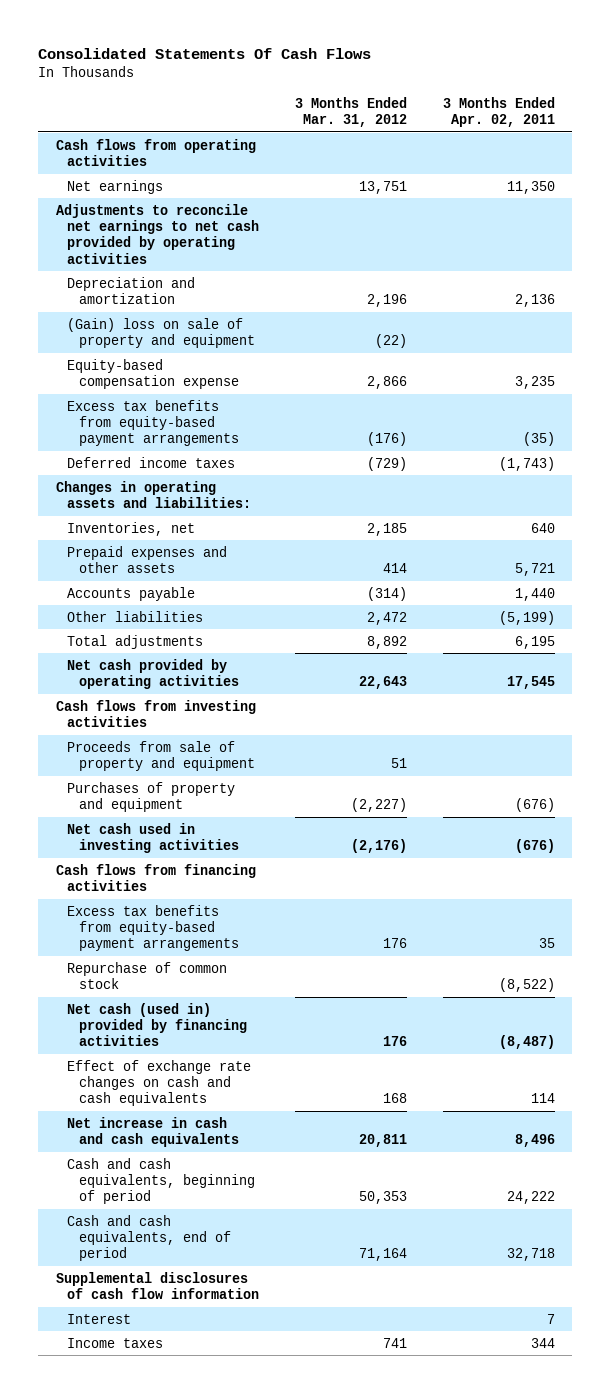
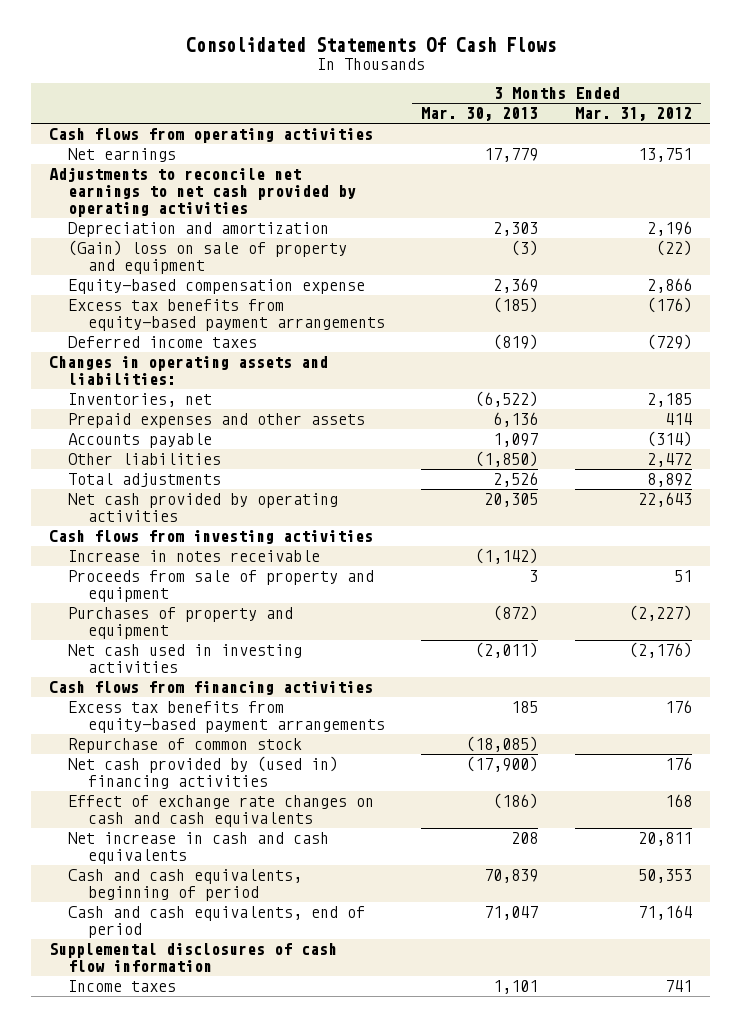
[442,96,555,127] 3 Months Ended Apr. 02, 2011 -> none
none -> [421,107,539,122] Mar. 30, 2013
none -> [68,550,321,563] Increase in notes receivable
[67,1002,247,1047] Net cash (used in) provided by financing activities -> [68,756,339,790] Net cash provided by (used in) financing activities
[67,1313,132,1324] Interest -> none

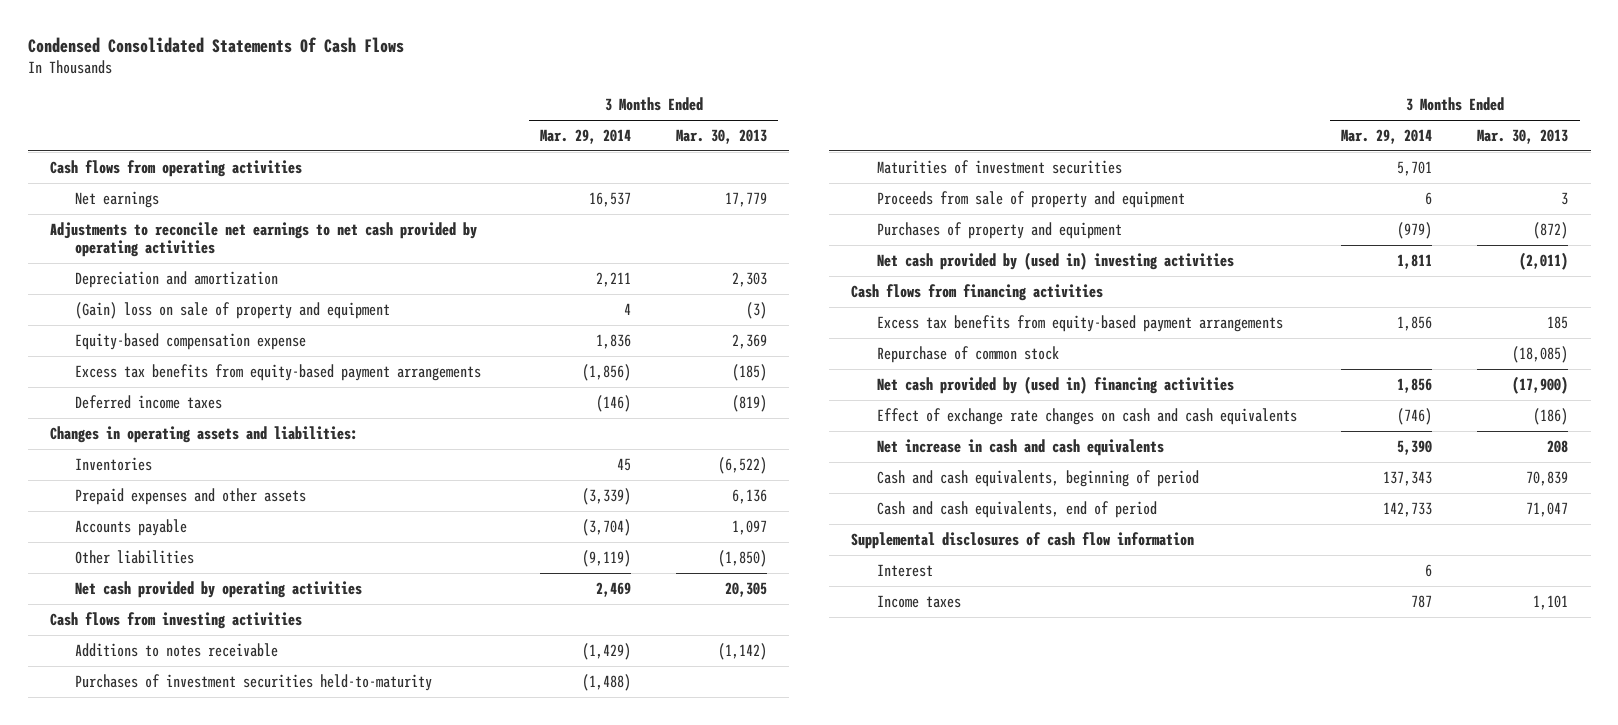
[185,36,556,52] Consolidated Statements Of Cash Flows -> [27,37,404,54] Condensed Consolidated Statements Of Cash Flows
[575,107,693,122] Mar. 31, 2012 -> none
none -> [540,128,632,144] Mar. 29, 2014
[68,393,213,408] Inventories, net -> [75,456,153,471] Inventories
[68,473,222,488] Total adjustments -> none
[68,550,321,563] Increase in notes receivable -> [75,642,279,657] Additions to notes receivable
none -> [75,673,433,691] Purchases of investment securities held-to-maturity
none -> [876,159,1122,174] Maturities of investment securities
[68,644,303,674] Net cash used in investing activities -> [876,251,1234,270] Net cash provided by (used in) investing activities
none -> [876,563,933,577] Interest

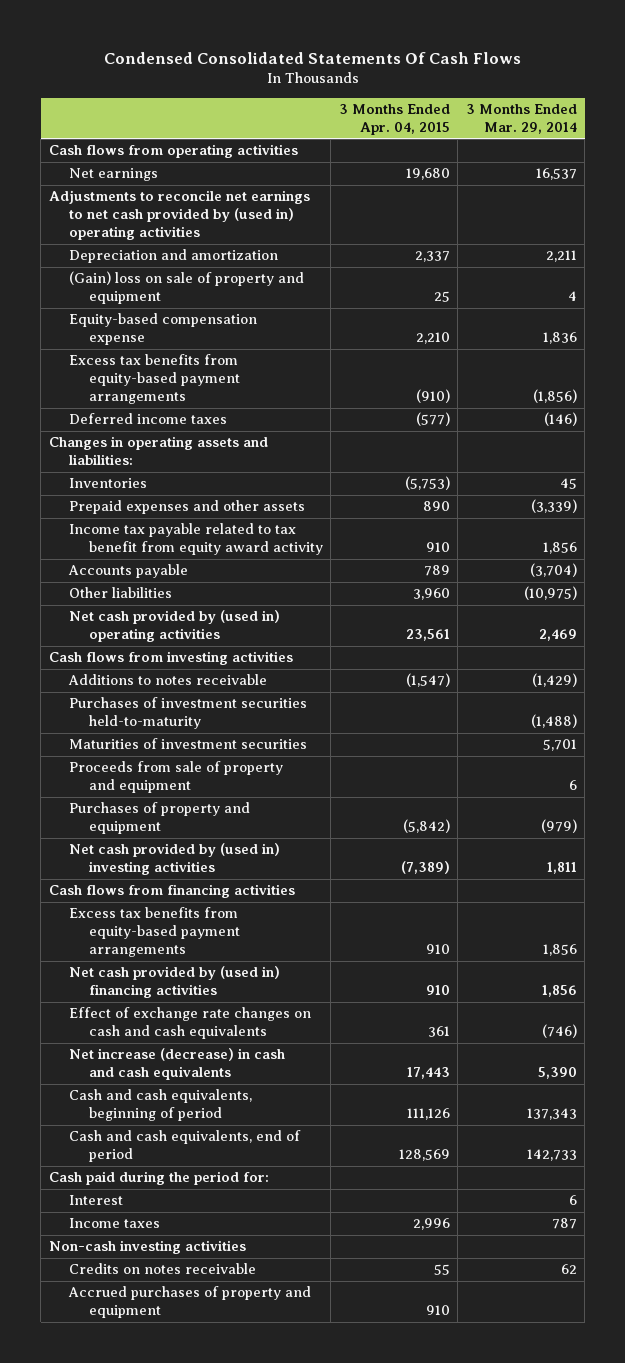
[675,128,767,144] Mar. 30, 2013 -> none
none -> [338,103,450,136] 3 Months Ended Apr. 04, 2015
[49,221,477,258] Adjustments to reconcile net earnings to net cash provided by operating activities -> [48,190,310,241] Adjustments to reconcile net earnings to net cash provided by (used in) operating activities
none -> [68,523,324,556] Income tax payable related to tax benefit from equity award activity
[582,549,632,567] (9,119) -> [523,586,577,601] (10,975)
[75,580,363,598] Net cash provided by operating activities -> [68,610,280,643] Net cash provided by (used in) operating activities
[876,345,1059,363] Repurchase of common stock -> none
[876,438,1164,456] Net increase in cash and cash equivalents -> [68,1048,285,1081] Net increase (decrease) in cash and cash equivalents
[851,531,1195,549] Supplemental disclosures of cash flow information -> [48,1171,269,1186] Cash paid during the period for:
none -> [48,1240,246,1255] Non-cash investing activities
none -> [68,1263,256,1275] Credits on notes receivable
none -> [67,1286,311,1319] Accrued purchases of property and equipment

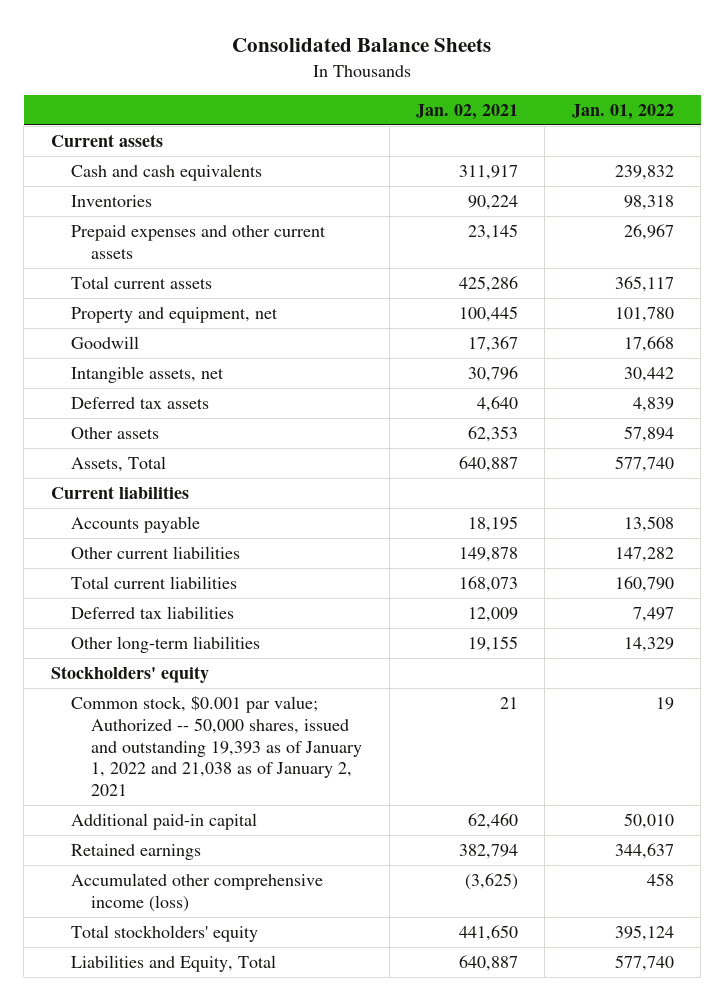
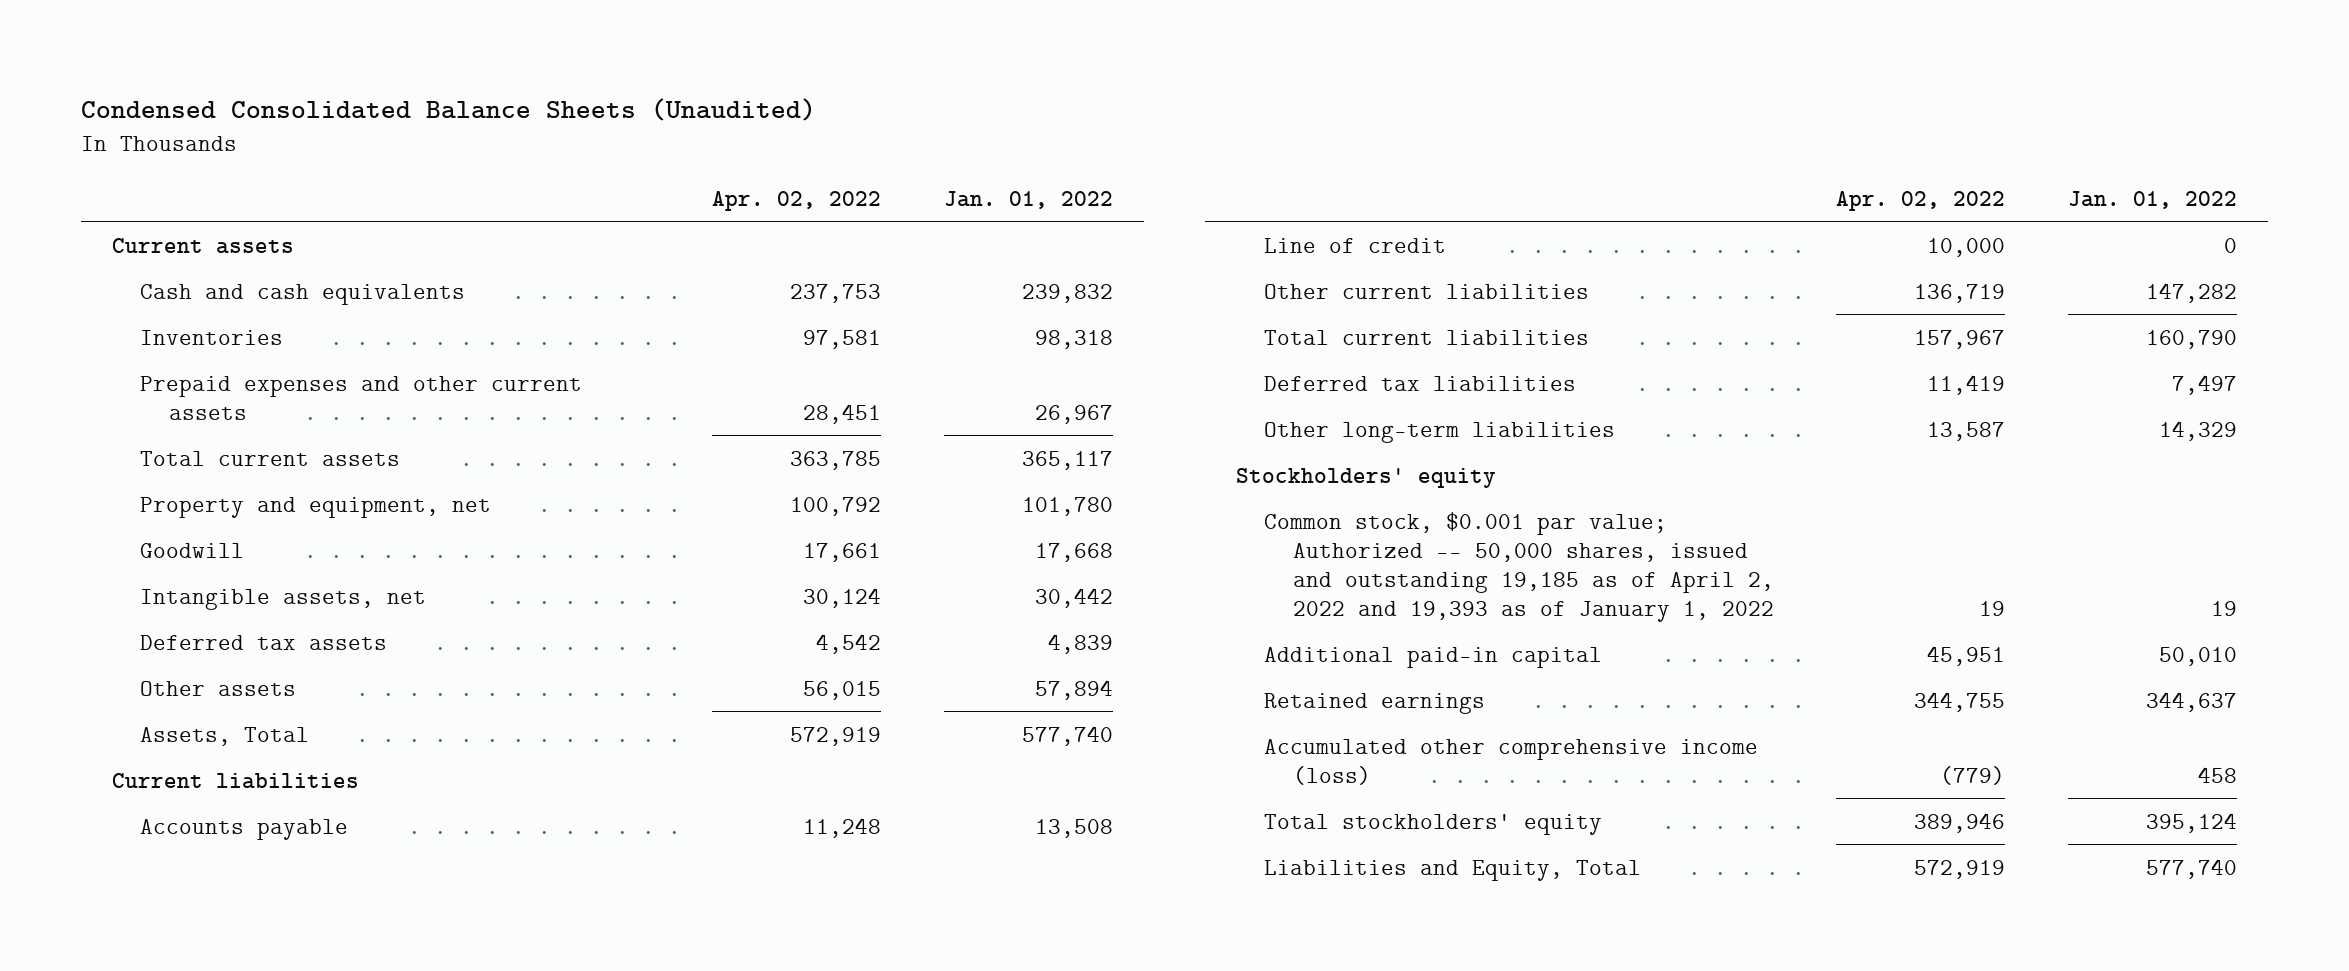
[232,37,492,52] Consolidated Balance Sheets -> [80,98,816,122] Condensed Consolidated Balance Sheets (Unaudited)
[416,103,519,120] Jan. 02, 2021 -> none
none -> [712,190,882,211] Apr. 02, 2022
none -> [1264,237,1447,253] Line of credit
[70,695,363,796] Common stock, $0.001 par value; Authorized -- 50,000 shares, issued and outstanding 19,393 as of January 1, 2022 and 21,038 as of January 2, 2021 -> [1264,511,1774,622] Common stock, $0.001 par value; Authorized -- 50,000 shares, issued and outstanding 19,185 as of April 2, 2022 and 19,393 as of January 1, 2022

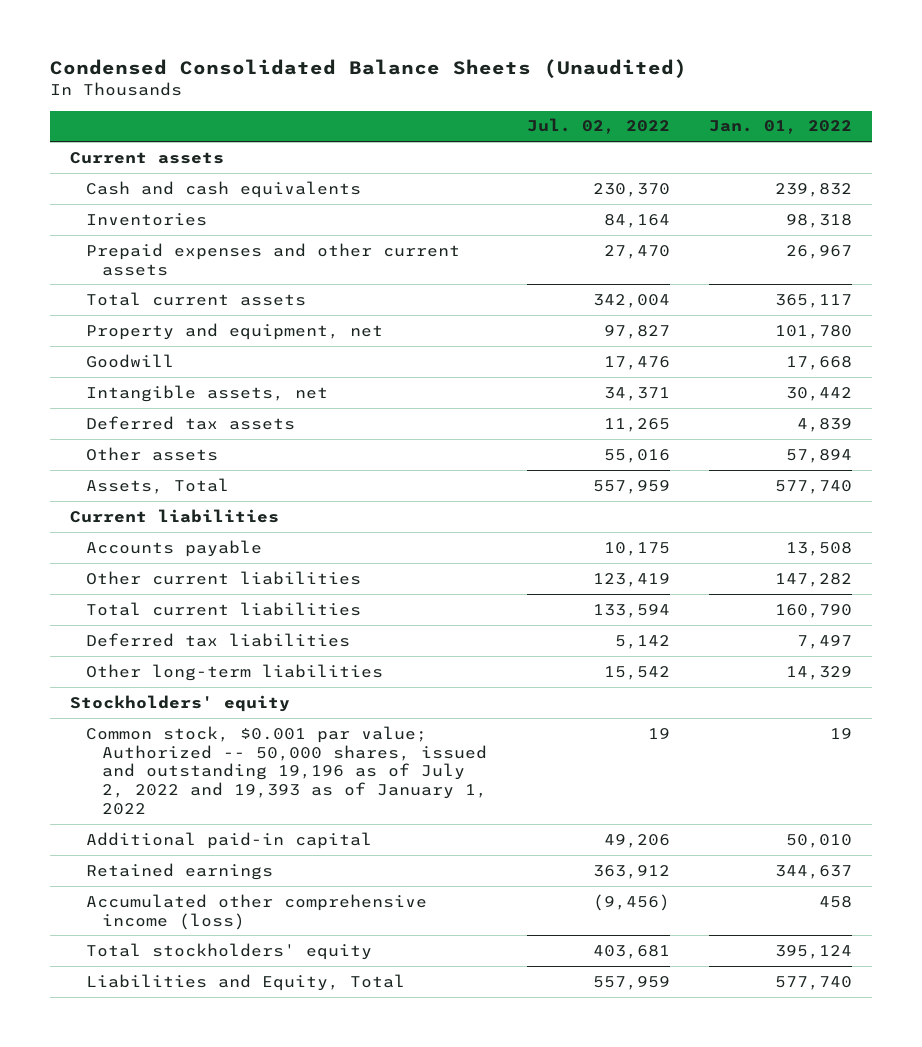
[712,190,882,211] Apr. 02, 2022 -> none
none -> [526,118,670,135] Jul. 02, 2022
[1264,237,1447,253] Line of credit -> none
[1264,511,1774,622] Common stock, $0.001 par value; Authorized -- 50,000 shares, issued and outstanding 19,185 as of April 2, 2022 and 19,393 as of January 1, 2022 -> [85,725,487,816] Common stock, $0.001 par value; Authorized -- 50,000 shares, issued and outstanding 19,196 as of July 2, 2022 and 19,393 as of January 1, 2022

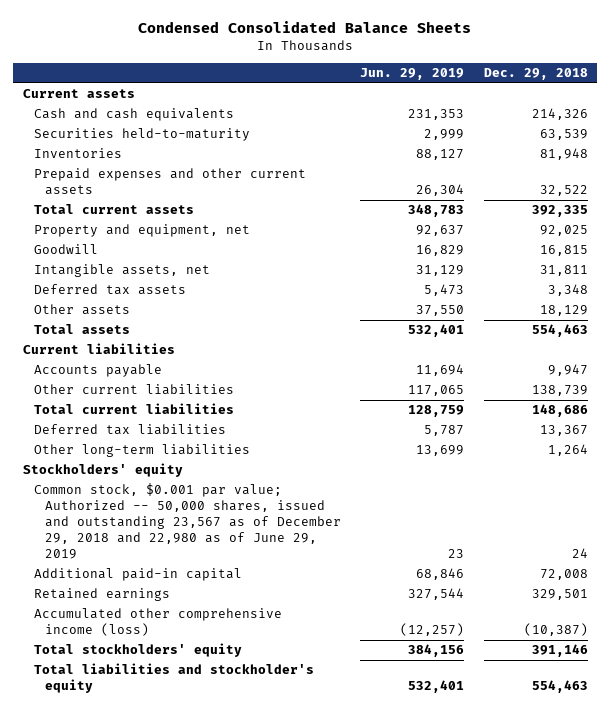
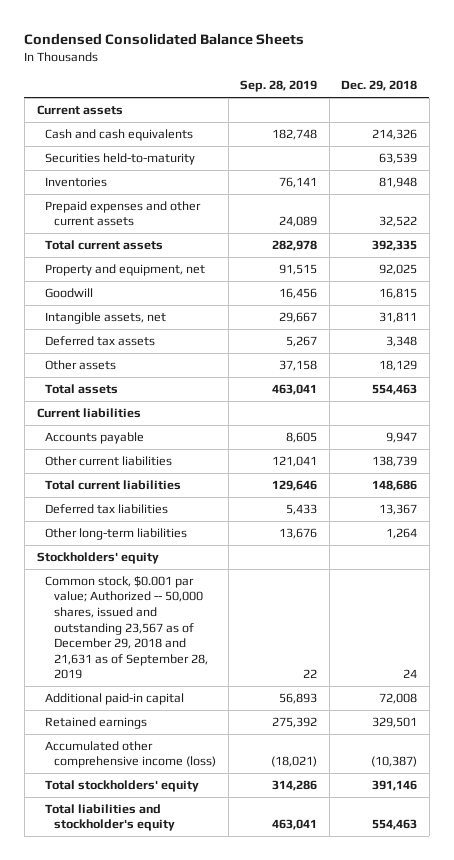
[360,68,465,81] Jun. 29, 2019 -> none
none -> [240,80,318,93] Sep. 28, 2019
[33,483,341,560] Common stock, $0.001 par value; Authorized -- 50,000 shares, issued and outstanding 23,567 as of December 29, 2018 and 22,980 as of June 29, 2019 -> [45,575,209,680] Common stock, $0.001 par value; Authorized -- 50,000 shares, issued and outstanding 23,567 as of December 29, 2018 and 21,631 as of September 28, 2019

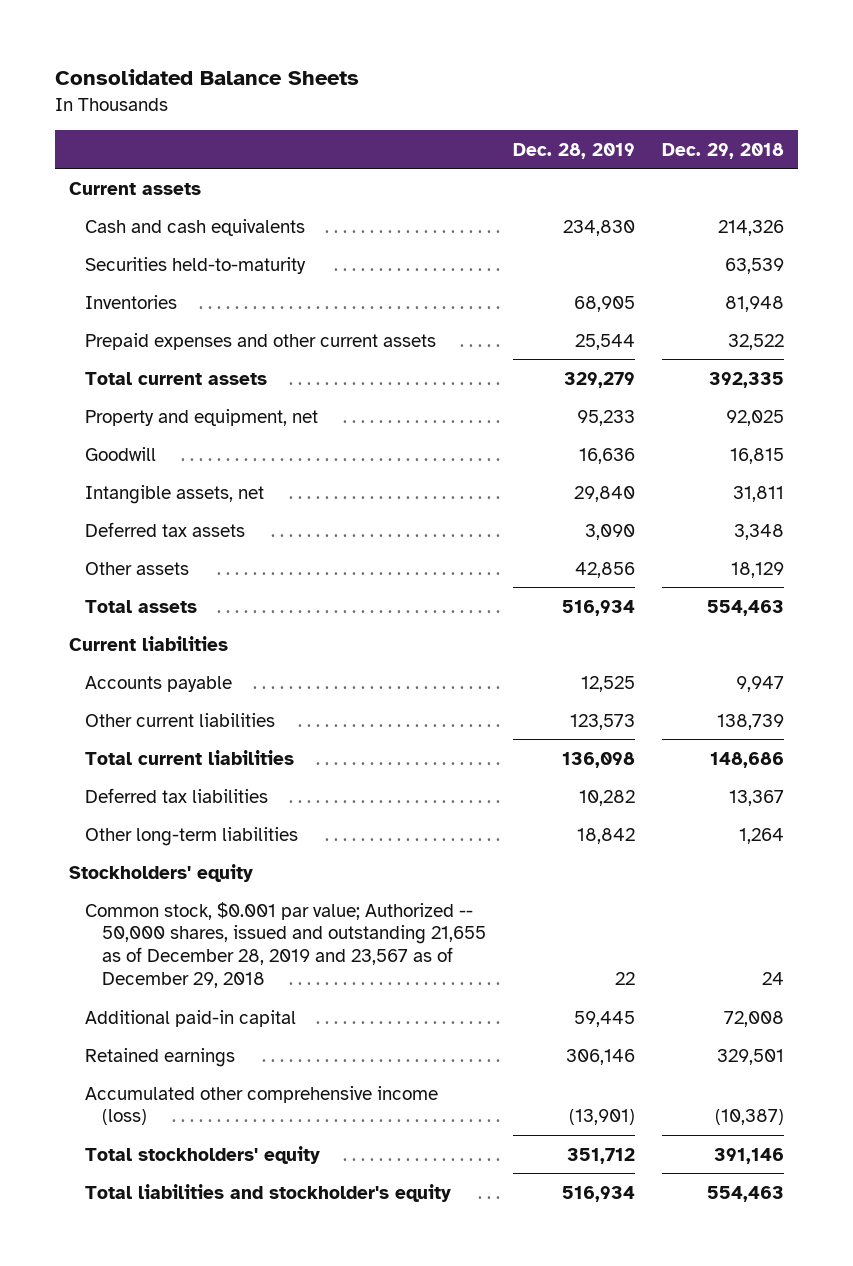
[24,32,305,45] Condensed Consolidated Balance Sheets -> [55,69,360,86] Consolidated Balance Sheets
[240,80,318,93] Sep. 28, 2019 -> none
none -> [513,142,636,159] Dec. 28, 2019
[45,575,209,680] Common stock, $0.001 par value; Authorized -- 50,000 shares, issued and outstanding 23,567 as of December 29, 2018 and 21,631 as of September 28, 2019 -> [85,901,486,989] Common stock, $0.001 par value; Authorized -- 50,000 shares, issued and outstanding 21,655 as of December 28, 2019 and 23,567 as of December 29, 2018

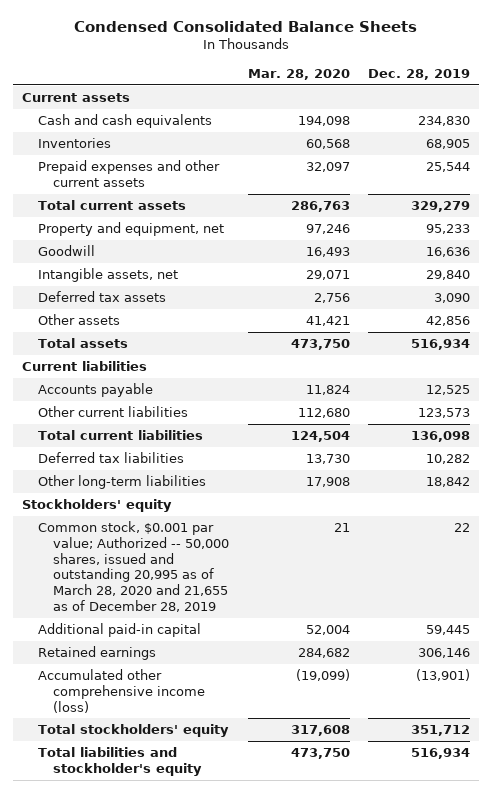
[55,69,360,86] Consolidated Balance Sheets -> [73,21,417,33] Condensed Consolidated Balance Sheets
[662,142,785,159] Dec. 29, 2018 -> none
none -> [247,68,350,80] Mar. 28, 2020
[85,256,307,274] Securities held-to-maturity -> none
[85,901,486,989] Common stock, $0.001 par value; Authorized -- 50,000 shares, issued and outstanding 21,655 as of December 28, 2019 and 23,567 as of December 29, 2018 -> [37,521,230,612] Common stock, $0.001 par value; Authorized -- 50,000 shares, issued and outstanding 20,995 as of March 28, 2020 and 21,655 as of December 28, 2019

